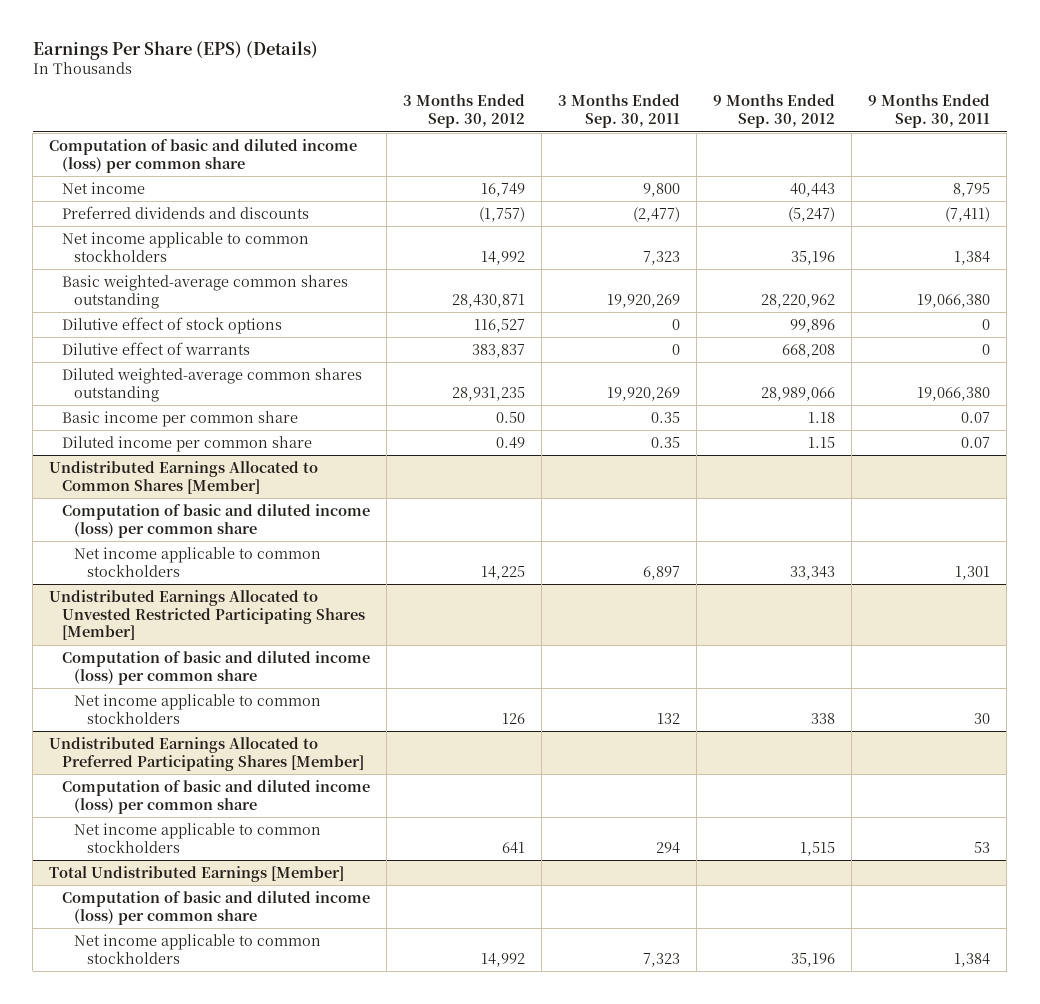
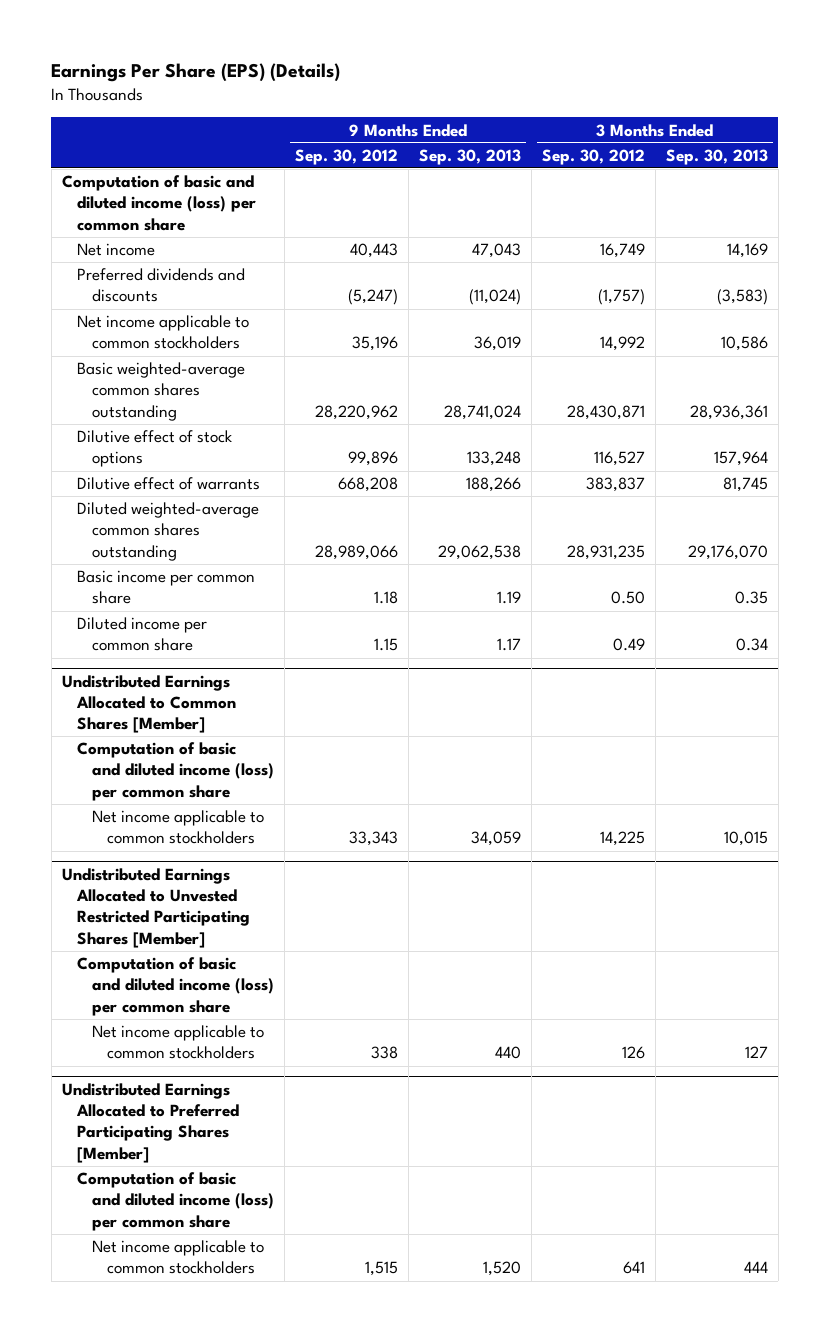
[558,94,681,129] 3 Months Ended Sep. 30, 2011 -> none
[868,94,991,129] 9 Months Ended Sep. 30, 2011 -> none
none -> [418,148,521,165] Sep. 30, 2013
none -> [665,148,768,165] Sep. 30, 2013
[49,865,345,882] Total Undistributed Earnings [Member] -> none
[61,890,370,925] Computation of basic and diluted income (loss) per common share -> none
[74,933,322,964] Net income applicable to common stockholders -> none

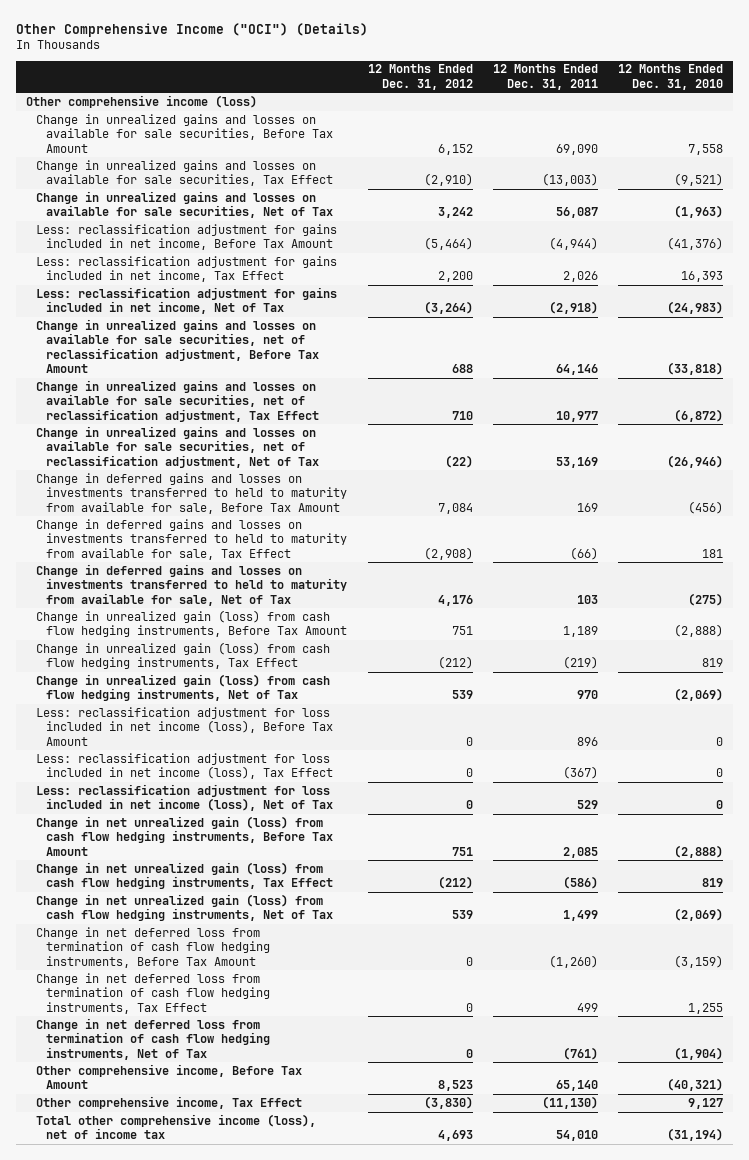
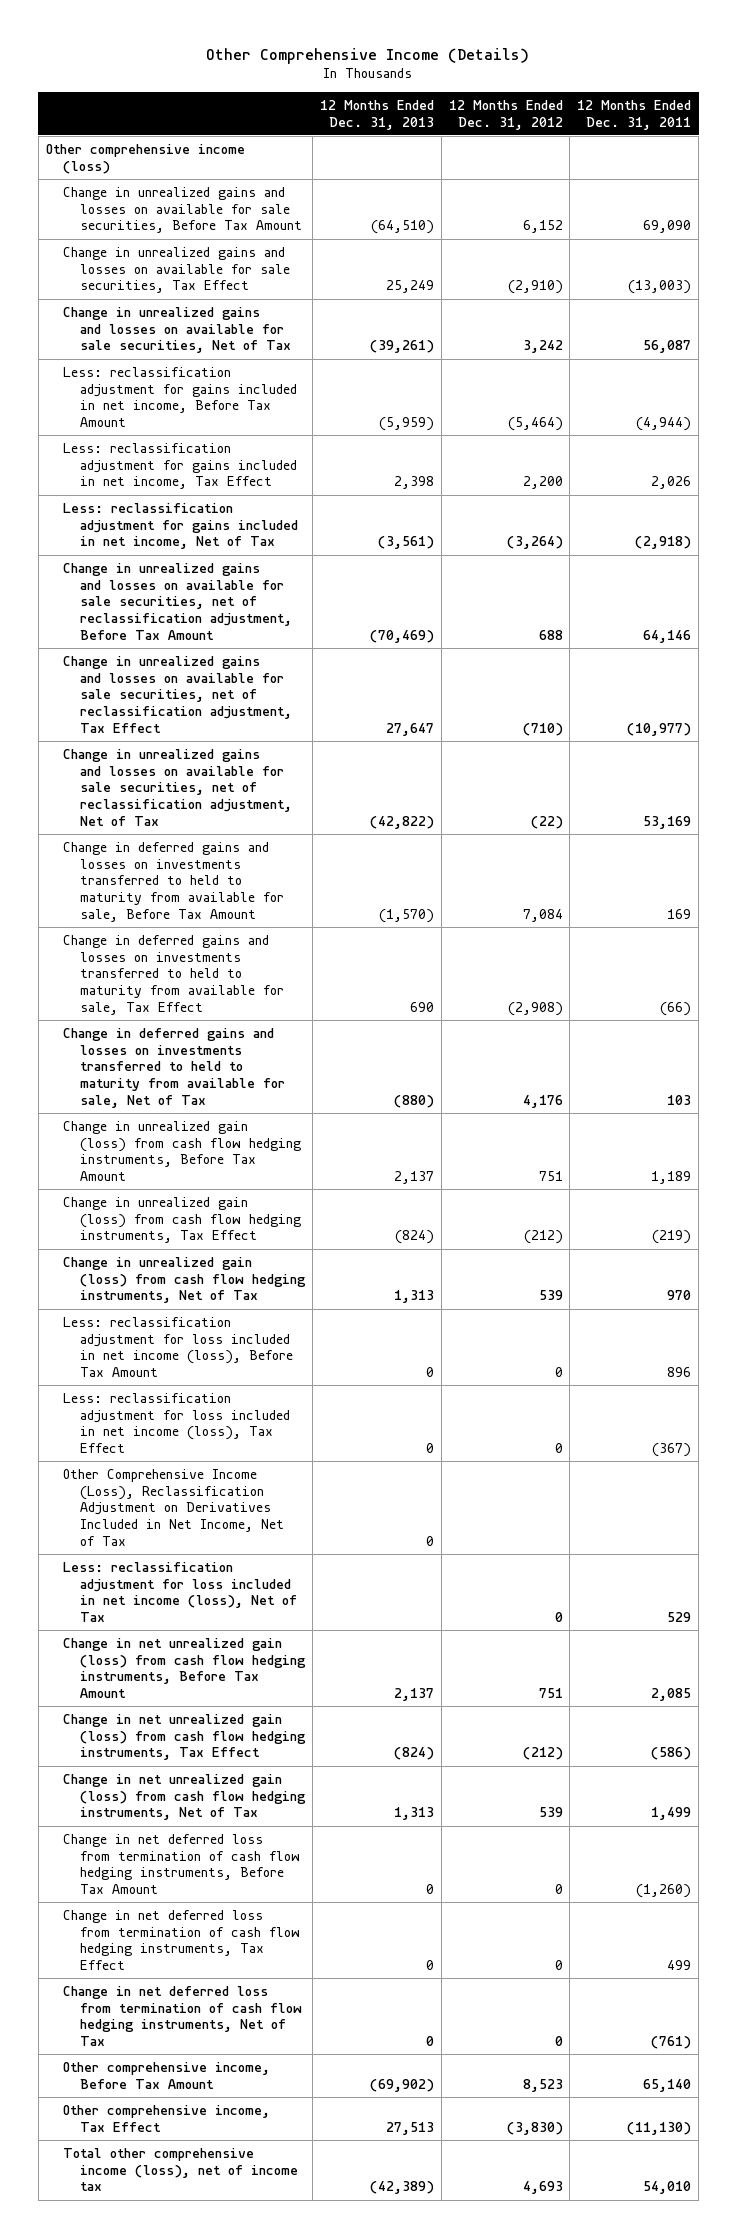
[15,22,368,37] Other Comprehensive Income ("OCI") (Details) -> [206,47,530,64] Other Comprehensive Income (Details)
[617,64,723,90] 12 Months Ended Dec. 31, 2010 -> none
none -> [319,99,434,130] 12 Months Ended Dec. 31, 2013
[451,410,473,420] 710 -> [522,723,563,737] (710)
[555,410,598,422] 10,977 -> [627,723,692,737] (10,977)
none -> [62,1468,285,1547] Other Comprehensive Income (Loss), Reclassification Adjustment on Derivatives Included in Net Income, Net of Tax

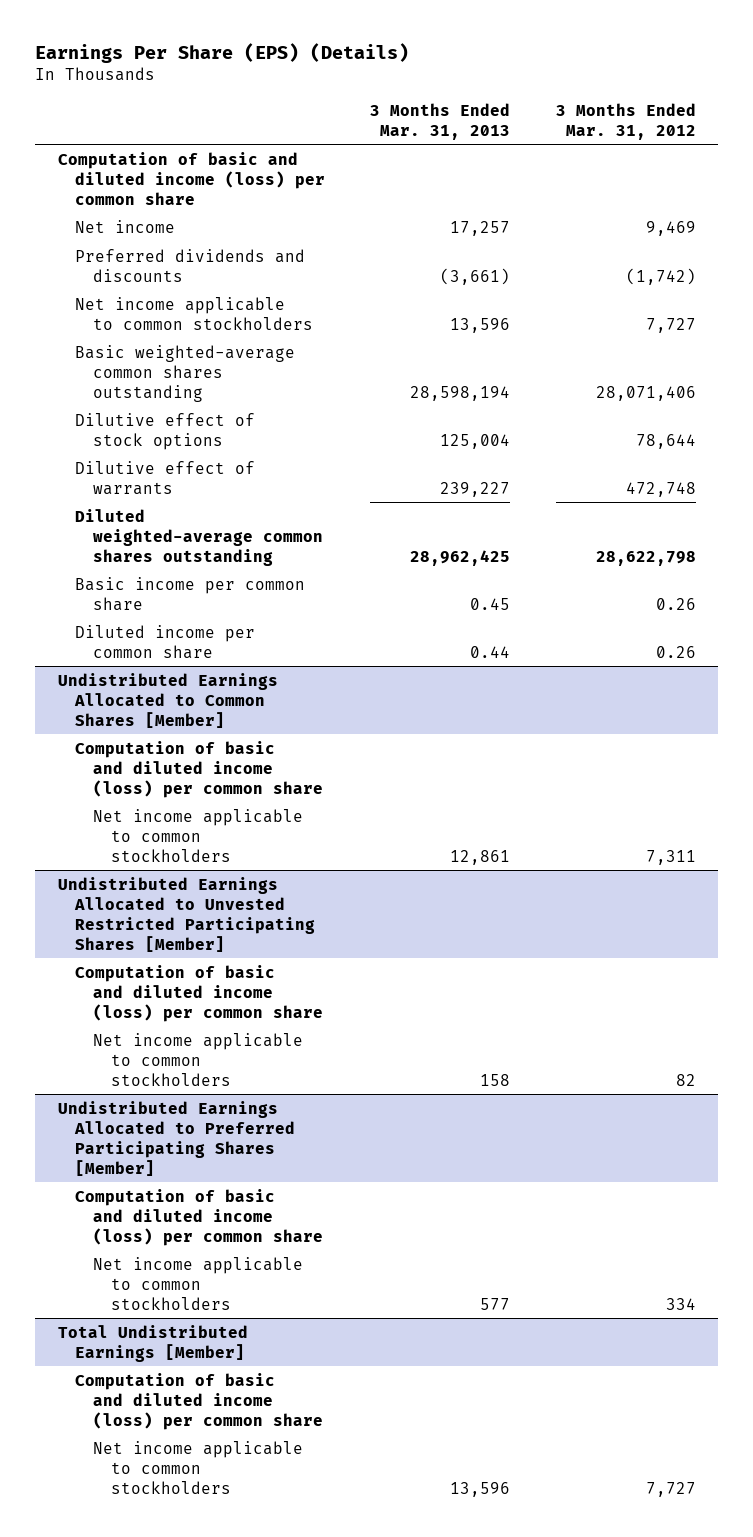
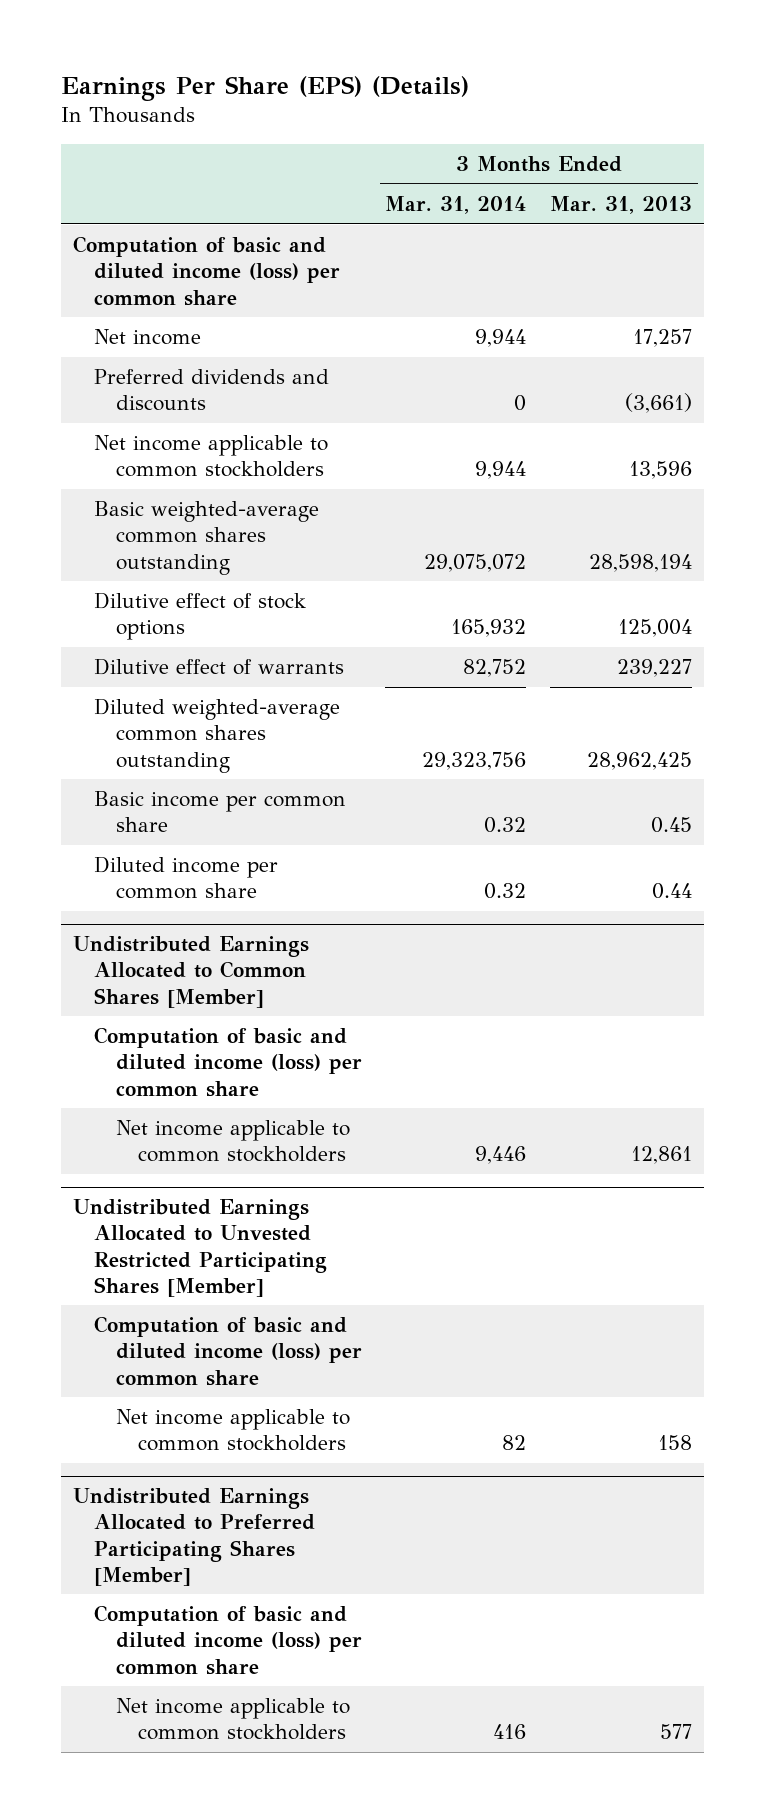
[555,102,696,140] 3 Months Ended Mar. 31, 2012 -> none
none -> [385,196,527,215] Mar. 31, 2014
[57,1324,248,1362] Total Undistributed Earnings [Member] -> none
[75,1372,323,1430] Computation of basic and diluted income (loss) per common share -> none
[92,1440,303,1494] Net income applicable to common stockholders -> none

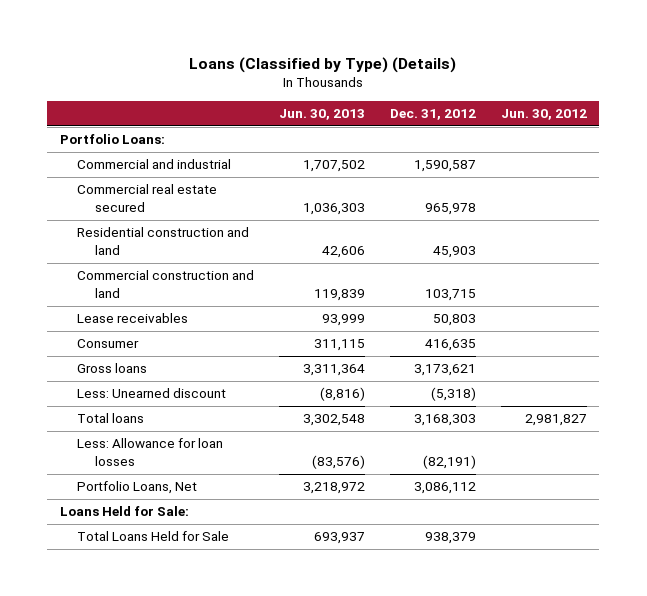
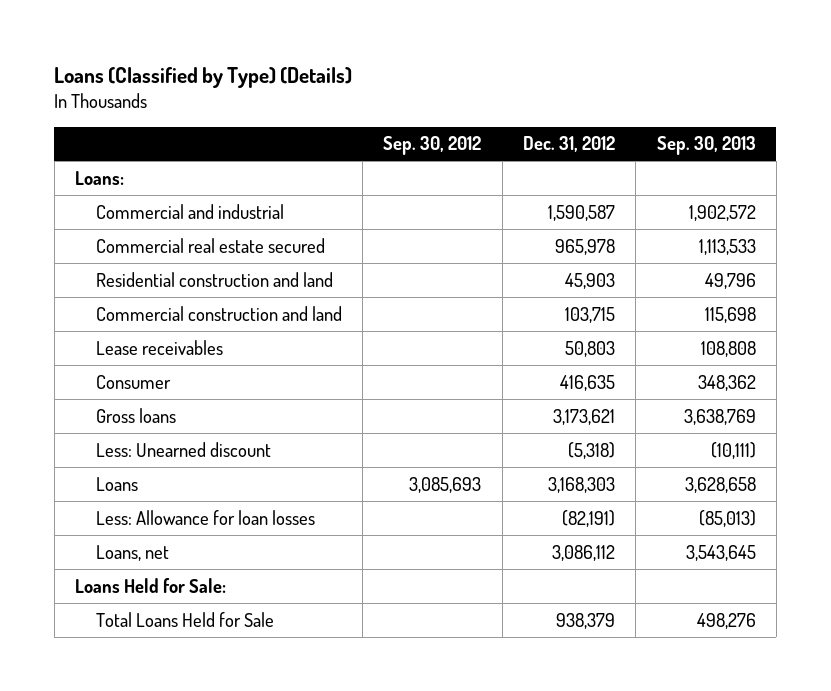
[279,109,366,121] Jun. 30, 2013 -> none
[500,109,587,121] Jun. 30, 2012 -> none
none -> [383,136,482,156] Sep. 30, 2012
none -> [656,136,756,156] Sep. 30, 2013
[59,134,165,145] Portfolio Loans: -> [75,170,125,185] Loans:
[77,413,145,424] Total loans -> [95,476,138,491] Loans
[77,481,198,495] Portfolio Loans, Net -> [95,544,169,561] Loans, net

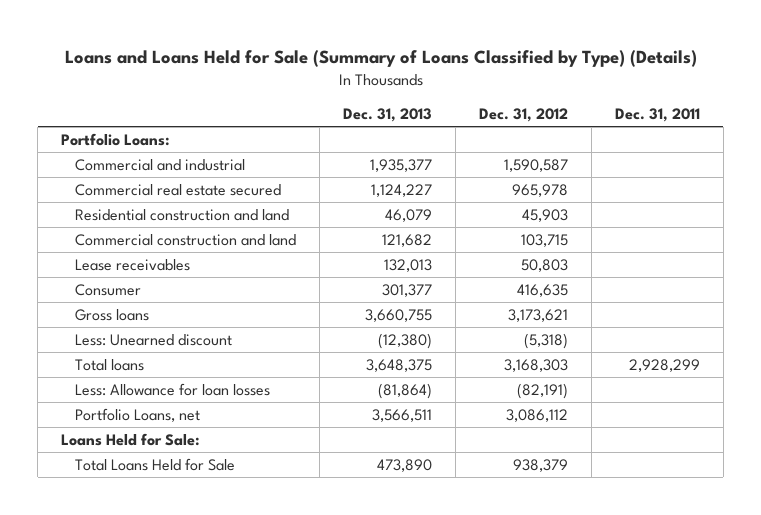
[54,67,353,89] Loans (Classified by Type) (Details) -> [64,49,697,67] Loans and Loans Held for Sale (Summary of Loans Classified by Type) (Details)
[383,136,482,156] Sep. 30, 2012 -> none
[656,136,756,156] Sep. 30, 2013 -> none
none -> [343,107,433,122] Dec. 31, 2013
none -> [614,107,700,122] Dec. 31, 2011
[75,170,125,185] Loans: -> [61,133,171,147] Portfolio Loans:
[95,476,138,491] Loans -> [75,359,145,372] Total loans
[95,544,169,561] Loans, net -> [75,408,201,423] Portfolio Loans, net

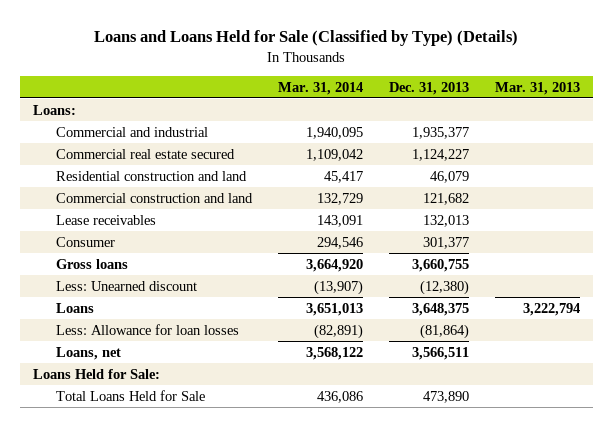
[64,49,697,67] Loans and Loans Held for Sale (Summary of Loans Classified by Type) (Details) -> [94,30,519,47] Loans and Loans Held for Sale (Classified by Type) (Details)
[478,107,568,122] Dec. 31, 2012 -> none
[614,107,700,122] Dec. 31, 2011 -> none
none -> [277,81,363,95] Mar. 31, 2014
none -> [495,81,581,95] Mar. 31, 2013
[61,133,171,147] Portfolio Loans: -> [32,104,76,115] Loans:
[75,359,145,372] Total loans -> [55,302,94,313] Loans
[75,408,201,423] Portfolio Loans, net -> [55,346,121,360] Loans, net

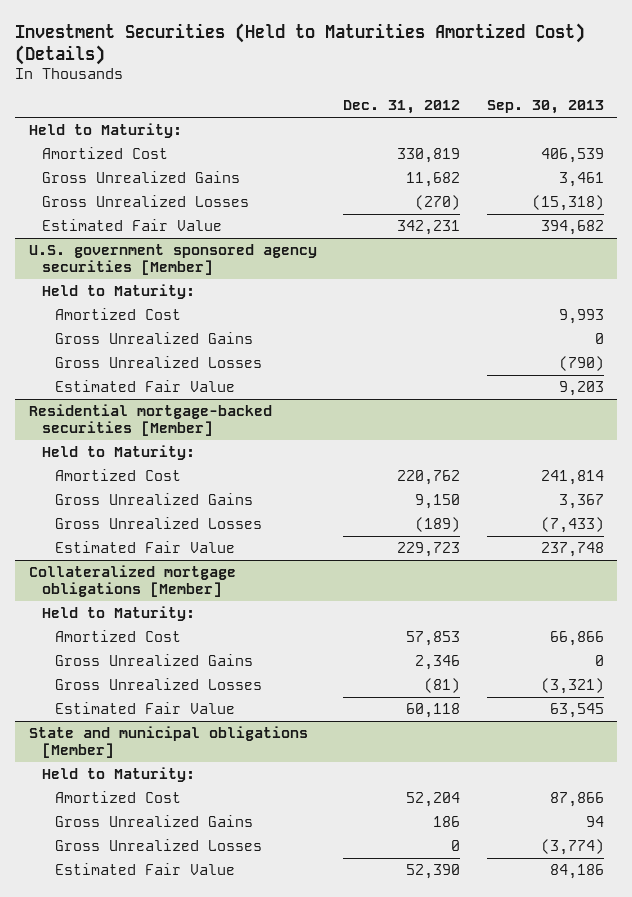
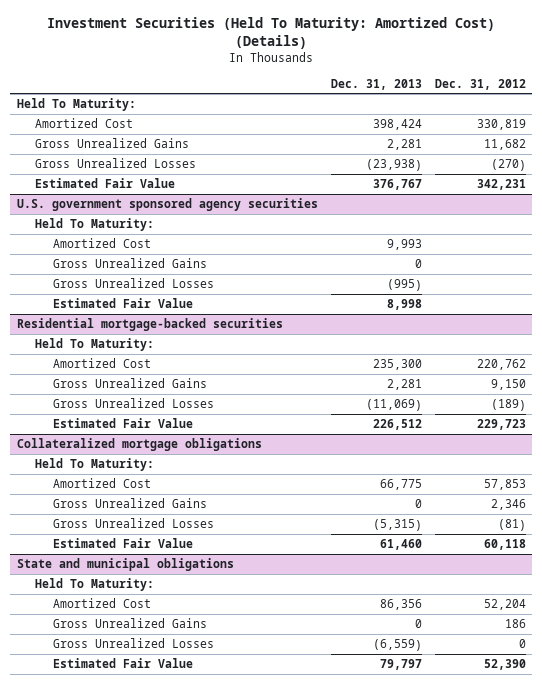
[15,22,586,65] Investment Securities (Held to Maturities Amortized Cost) (Details) -> [47,17,496,50] Investment Securities (Held To Maturity: Amortized Cost) (Details)
[486,100,604,115] Sep. 30, 2013 -> none
none -> [330,78,422,90] Dec. 31, 2013
[28,122,182,138] Held to Maturity: -> [16,97,136,111] Held To Maturity:
[28,243,317,276] U.S. government sponsored agency securities [Member] -> [16,197,318,211] U.S. government sponsored agency securities
[42,283,196,299] Held to Maturity: -> [35,217,155,231] Held To Maturity:
[28,403,272,437] Residential mortgage-backed securities [Member] -> [16,317,283,331] Residential mortgage-backed securities
[42,444,196,460] Held to Maturity: -> [35,337,155,351] Held To Maturity:
[28,564,236,598] Collateralized mortgage obligations [Member] -> [16,437,262,451] Collateralized mortgage obligations
[42,605,196,621] Held to Maturity: -> [35,457,155,471] Held To Maturity:
[28,725,308,759] State and municipal obligations [Member] -> [16,557,234,571] State and municipal obligations
[42,766,196,782] Held to Maturity: -> [35,577,155,591] Held To Maturity:

